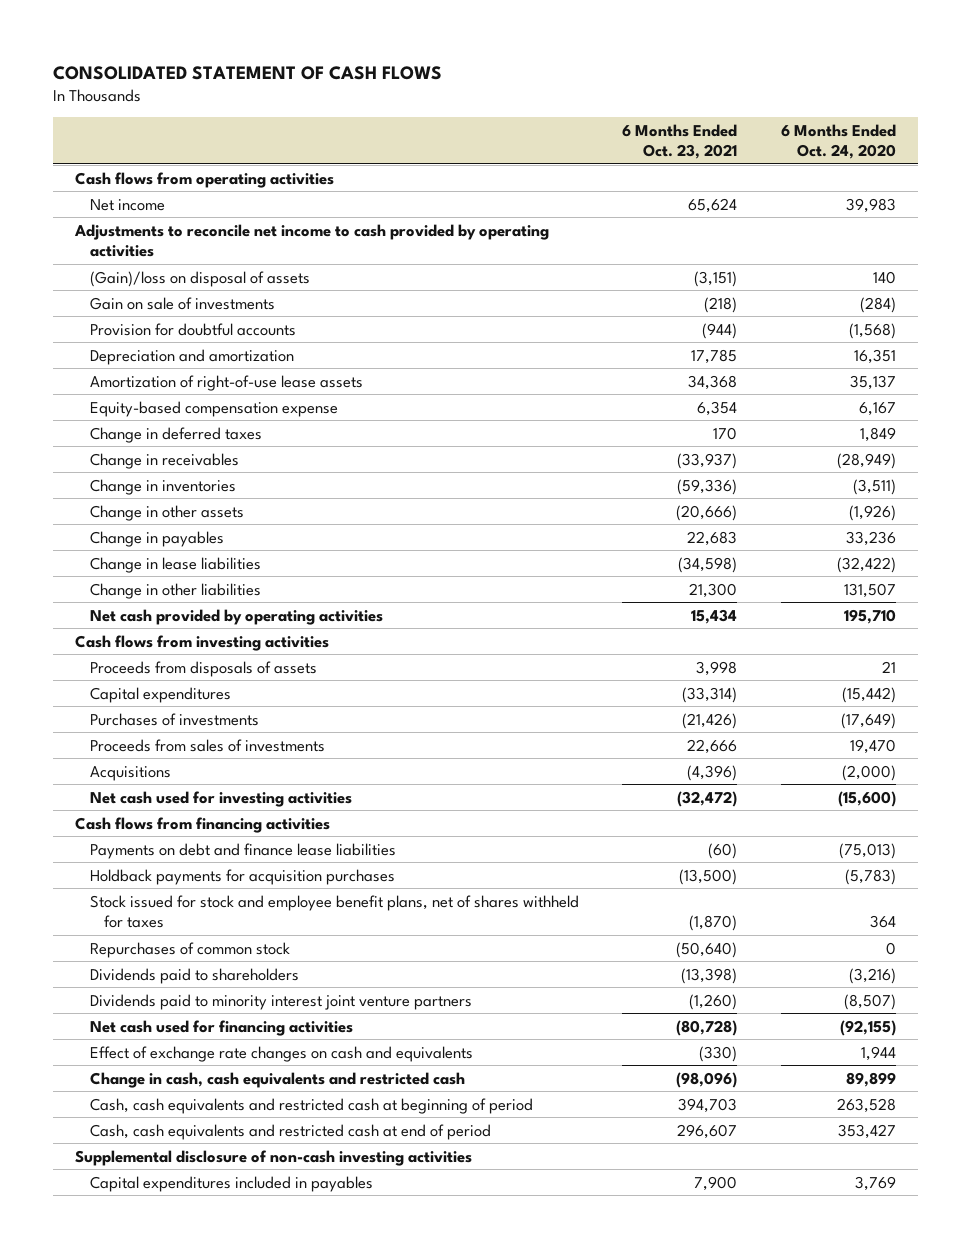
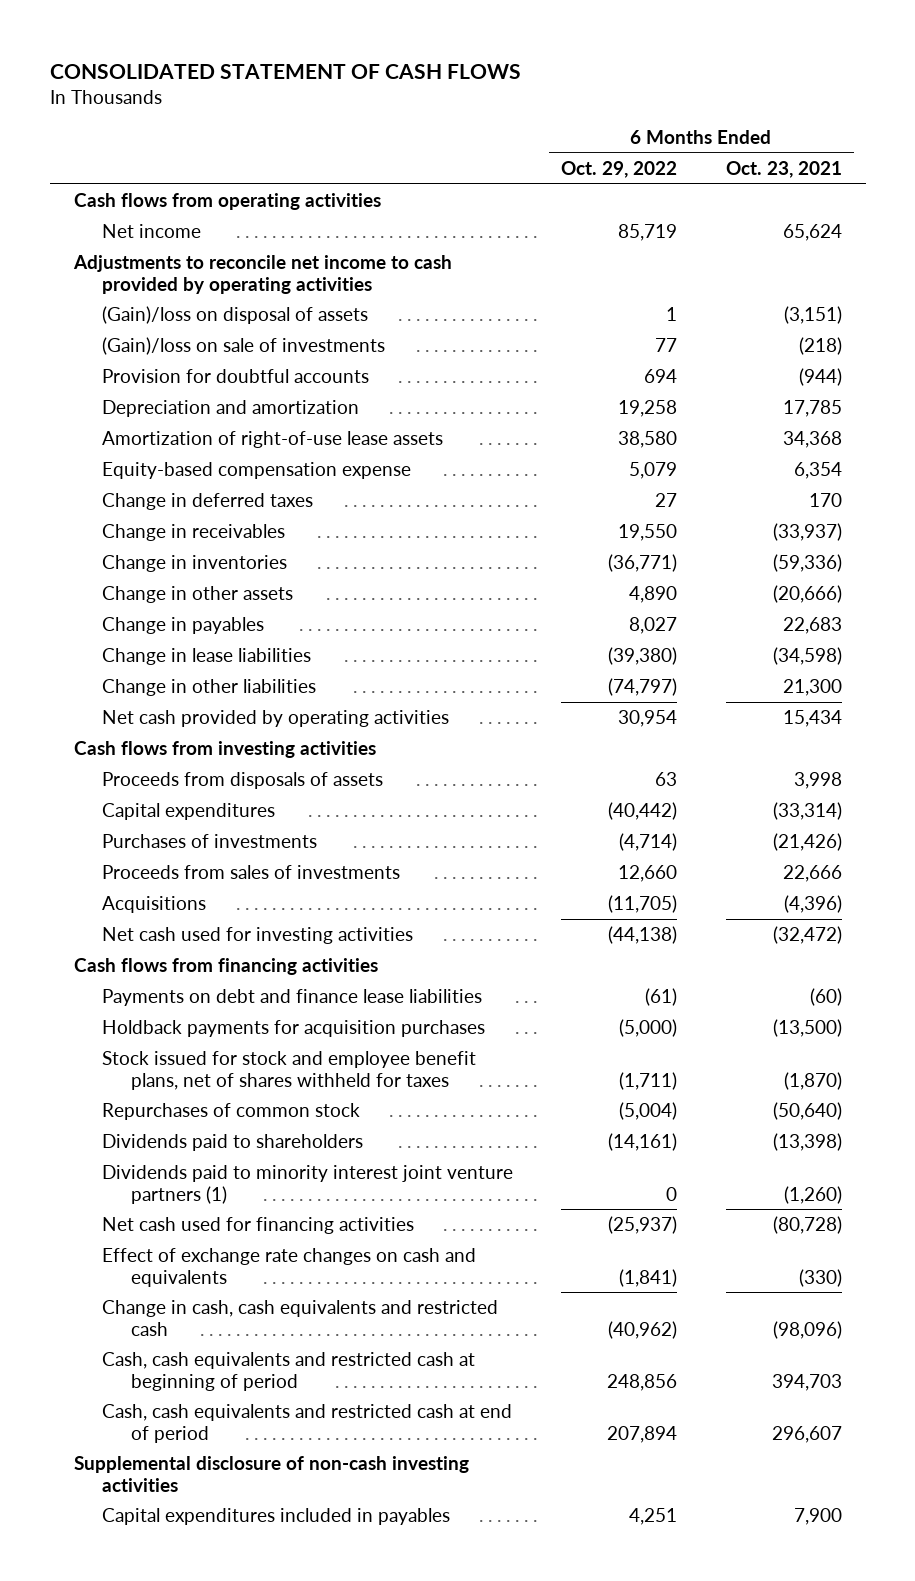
[780,123,896,160] 6 Months Ended Oct. 24, 2020 -> none
none -> [561,160,678,178] Oct. 29, 2022
[89,296,275,310] Gain on sale of investments -> [102,337,386,356] (Gain)/loss on sale of investments
[89,993,472,1010] Dividends paid to minority interest joint venture partners -> [102,1165,514,1204] Dividends paid to minority interest joint venture partners (1)

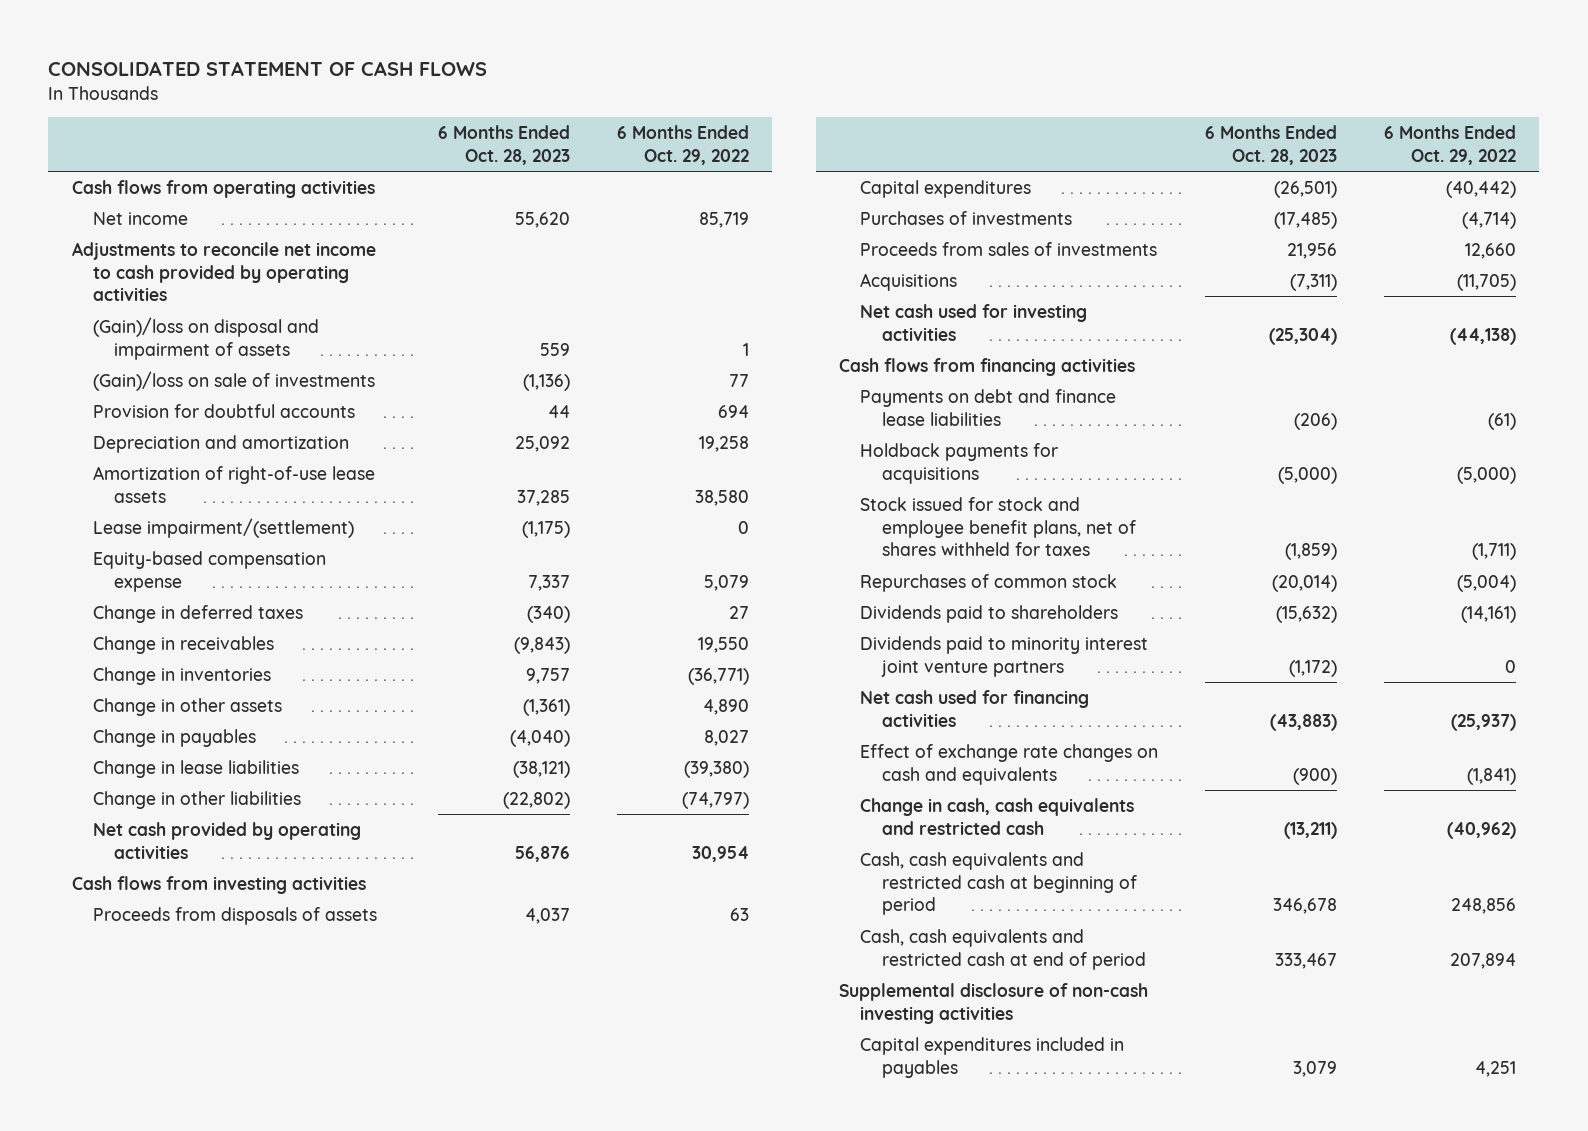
[725,160,842,178] Oct. 23, 2021 -> none
none -> [437,125,570,165] 6 Months Ended Oct. 28, 2023
[102,306,369,325] (Gain)/loss on disposal of assets -> [92,316,319,360] (Gain)/loss on disposal and impairment of assets
none -> [92,517,354,538] Lease impairment/(settlement)
[102,1020,486,1038] Holdback payments for acquisition purchases -> [860,442,1059,484] Holdback payments for acquisitions
[102,1165,514,1204] Dividends paid to minority interest joint venture partners (1) -> [860,635,1149,677] Dividends paid to minority interest joint venture partners

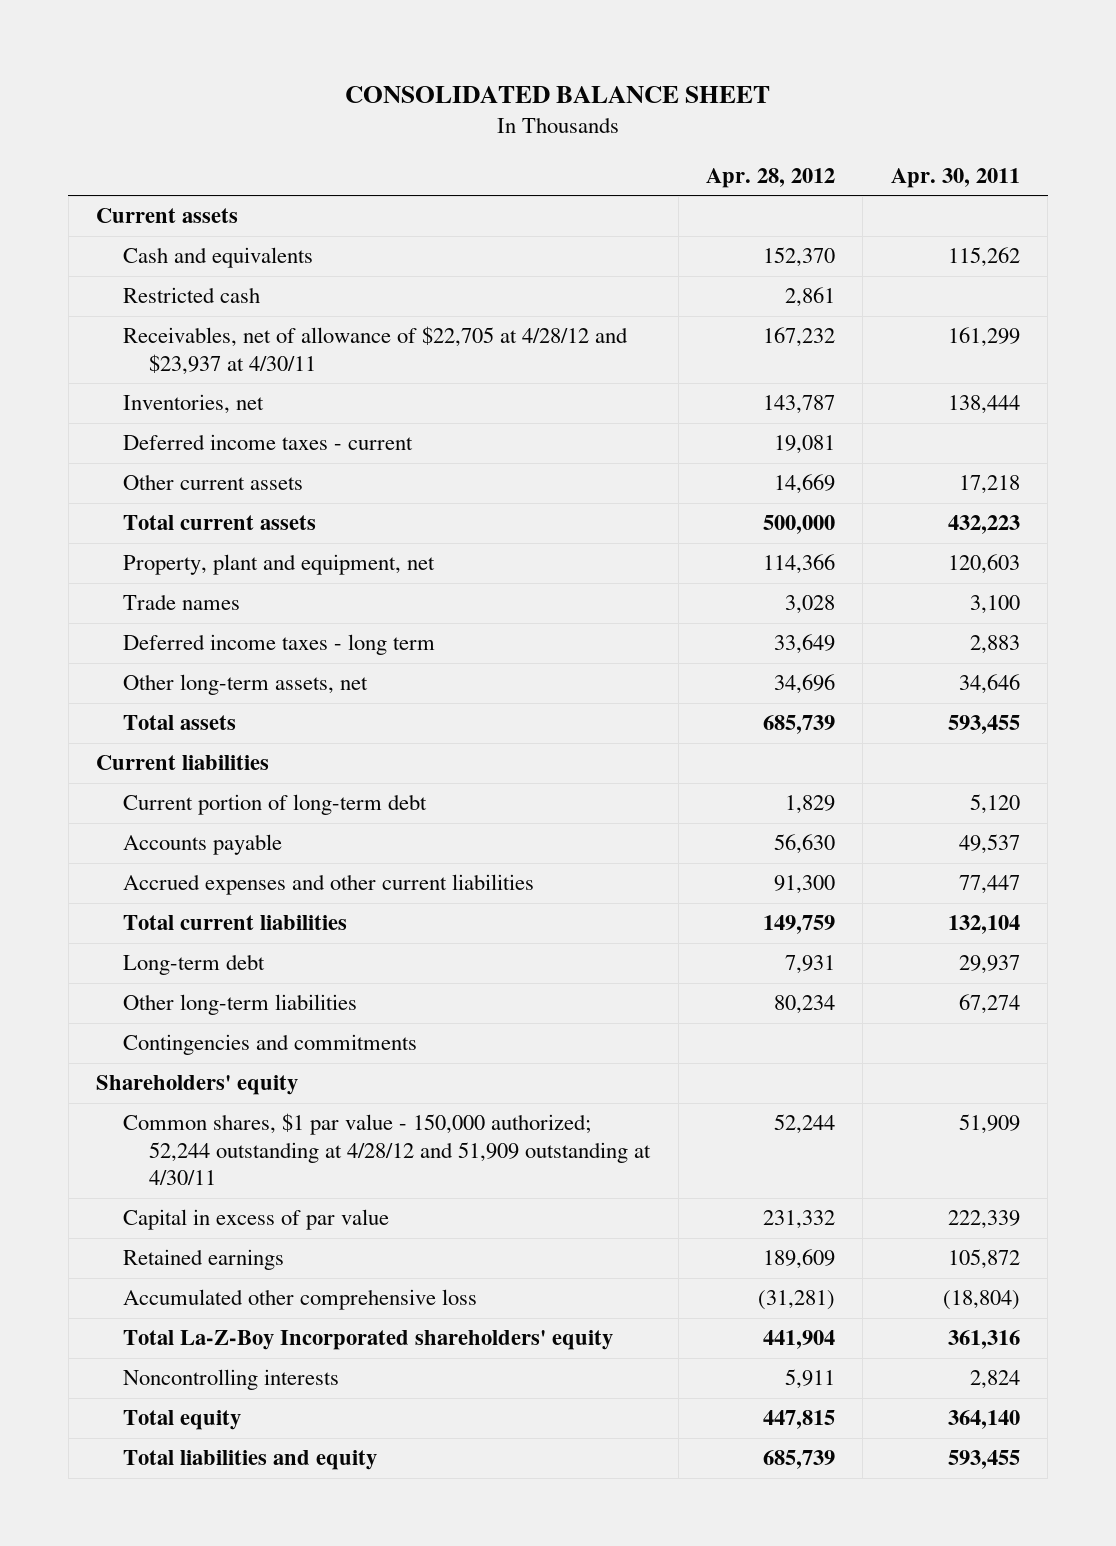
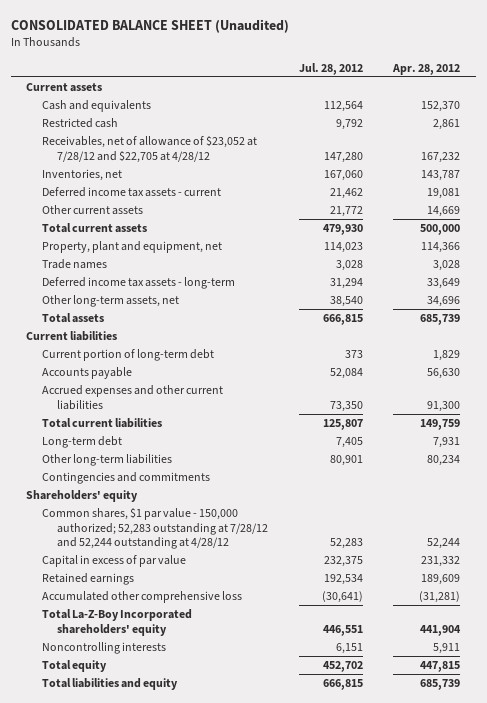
[344,85,770,103] CONSOLIDATED BALANCE SHEET -> [10,18,289,33] CONSOLIDATED BALANCE SHEET (Unaudited)
[890,167,1020,188] Apr. 30, 2011 -> none
none -> [298,62,363,75] Jul. 28, 2012
[122,326,628,375] Receivables, net of allowance of $22,705 at 4/28/12 and $23,937 at 4/30/11 -> [41,136,257,163] Receivables, net of allowance of $23,052 at 7/28/12 and $22,705 at 4/28/12
[122,434,413,451] Deferred income taxes - current -> [41,187,221,198] Deferred income tax assets - current
[122,634,435,656] Deferred income taxes - long term -> [41,277,235,290] Deferred income tax assets - long-term
[122,1113,652,1185] Common shares, $1 par value - 150,000 authorized; 52,244 outstanding at 4/28/12 and 51,909 outstanding at 4/30/11 -> [41,508,269,549] Common shares, $1 par value - 150,000 authorized; 52,283 outstanding at 7/28/12 and 52,244 outstanding at 4/28/12

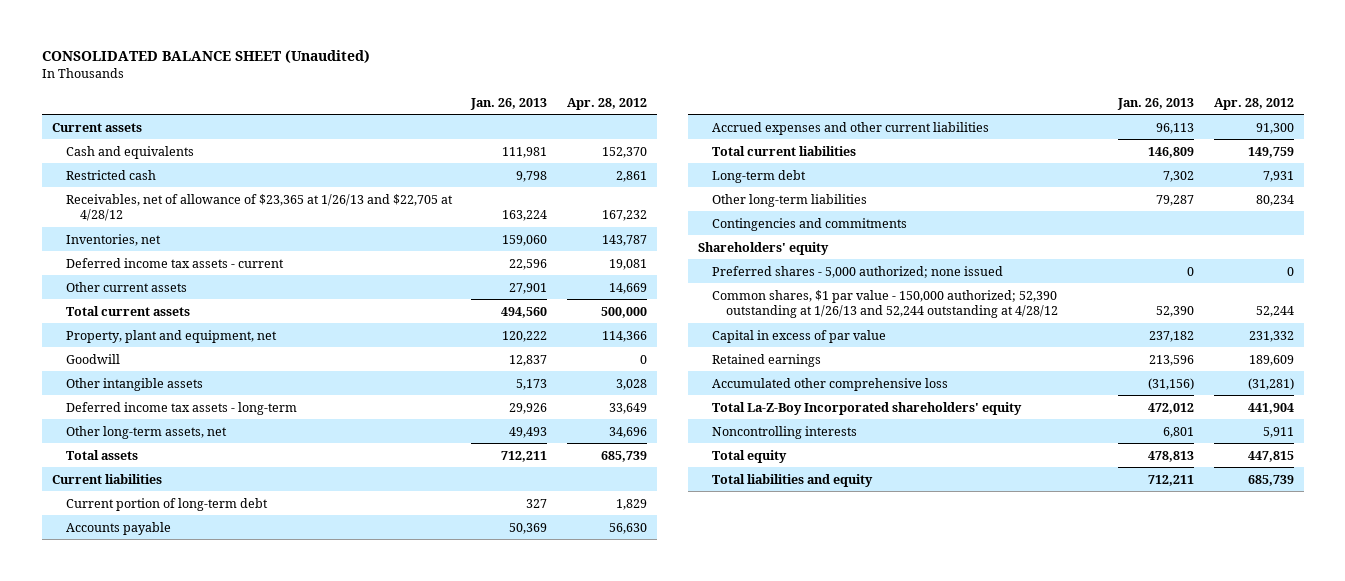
[298,62,363,75] Jul. 28, 2012 -> none
none -> [470,97,548,110] Jan. 26, 2013
[41,136,257,163] Receivables, net of allowance of $23,052 at 7/28/12 and $22,705 at 4/28/12 -> [65,193,453,222] Receivables, net of allowance of $23,365 at 1/26/13 and $22,705 at 4/28/12
none -> [65,353,120,364] Goodwill
[41,259,107,270] Trade names -> [65,377,203,391] Other intangible assets
none -> [712,265,1004,278] Preferred shares - 5,000 authorized; none issued
[41,508,269,549] Common shares, $1 par value - 150,000 authorized; 52,283 outstanding at 7/28/12 and 52,244 outstanding at 4/28/12 -> [712,289,1059,319] Common shares, $1 par value - 150,000 authorized; 52,390 outstanding at 1/26/13 and 52,244 outstanding at 4/28/12

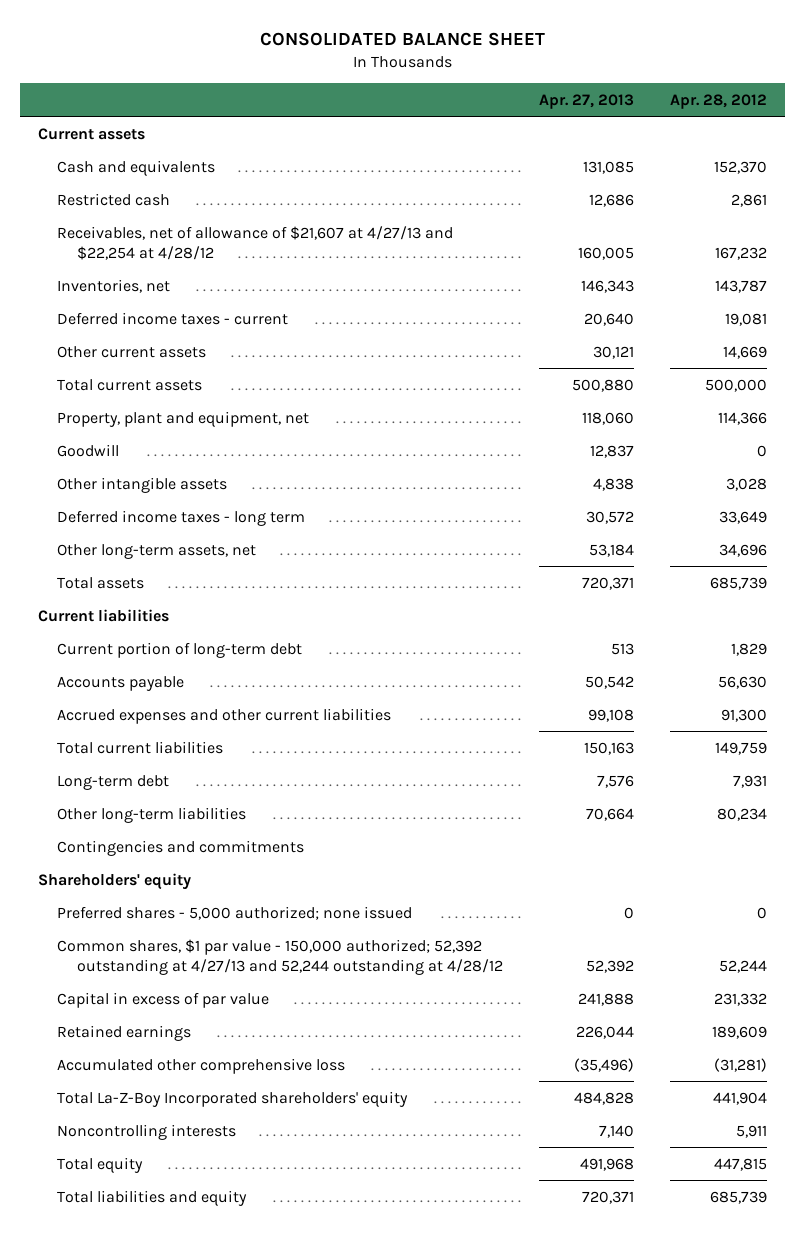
[41,49,370,63] CONSOLIDATED BALANCE SHEET (Unaudited) -> [259,32,545,47] CONSOLIDATED BALANCE SHEET
[470,97,548,110] Jan. 26, 2013 -> none
none -> [538,93,634,109] Apr. 27, 2013
[65,193,453,222] Receivables, net of allowance of $23,365 at 1/26/13 and $22,705 at 4/28/12 -> [57,225,454,260] Receivables, net of allowance of $21,607 at 4/27/13 and $22,254 at 4/28/12
[65,257,284,268] Deferred income tax assets - current -> [57,311,289,325] Deferred income taxes - current
[65,401,297,415] Deferred income tax assets - long-term -> [57,509,306,526] Deferred income taxes - long term
[712,289,1059,319] Common shares, $1 par value - 150,000 authorized; 52,390 outstanding at 1/26/13 and 52,244 outstanding at 4/28/12 -> [57,938,503,975] Common shares, $1 par value - 150,000 authorized; 52,392 outstanding at 4/27/13 and 52,244 outstanding at 4/28/12

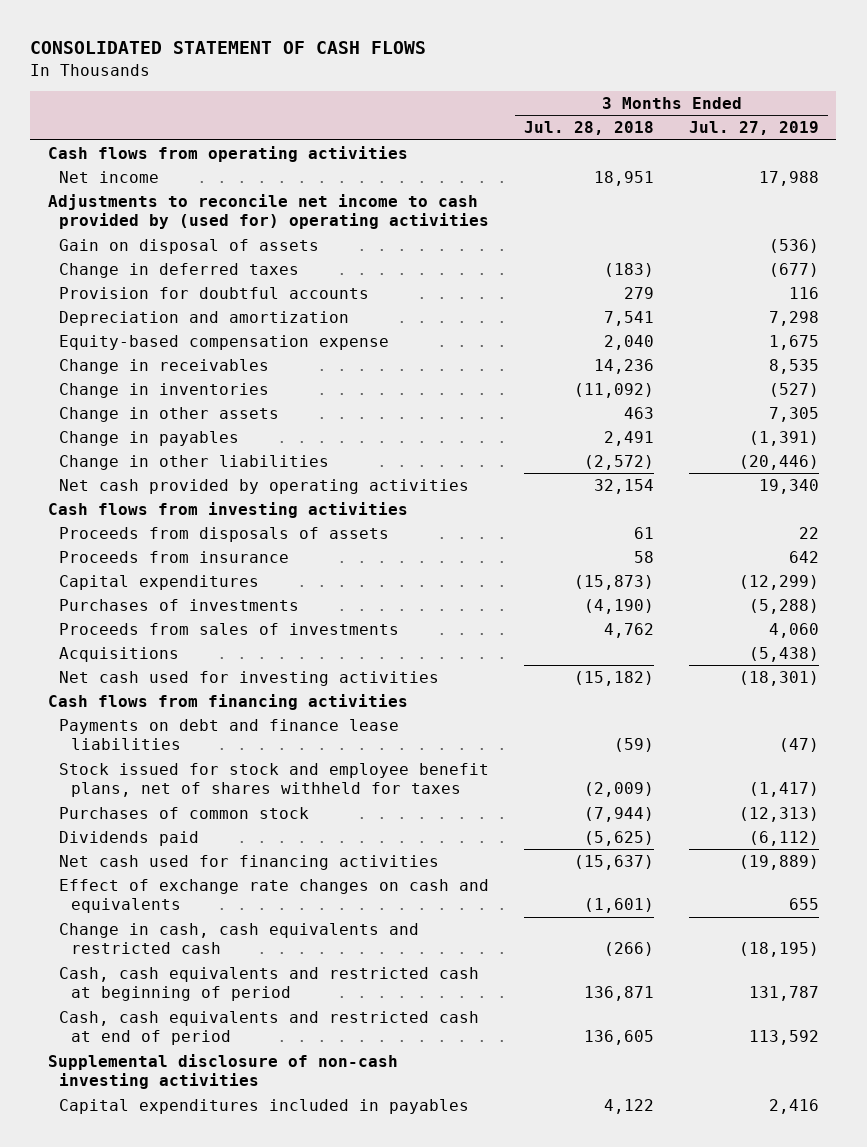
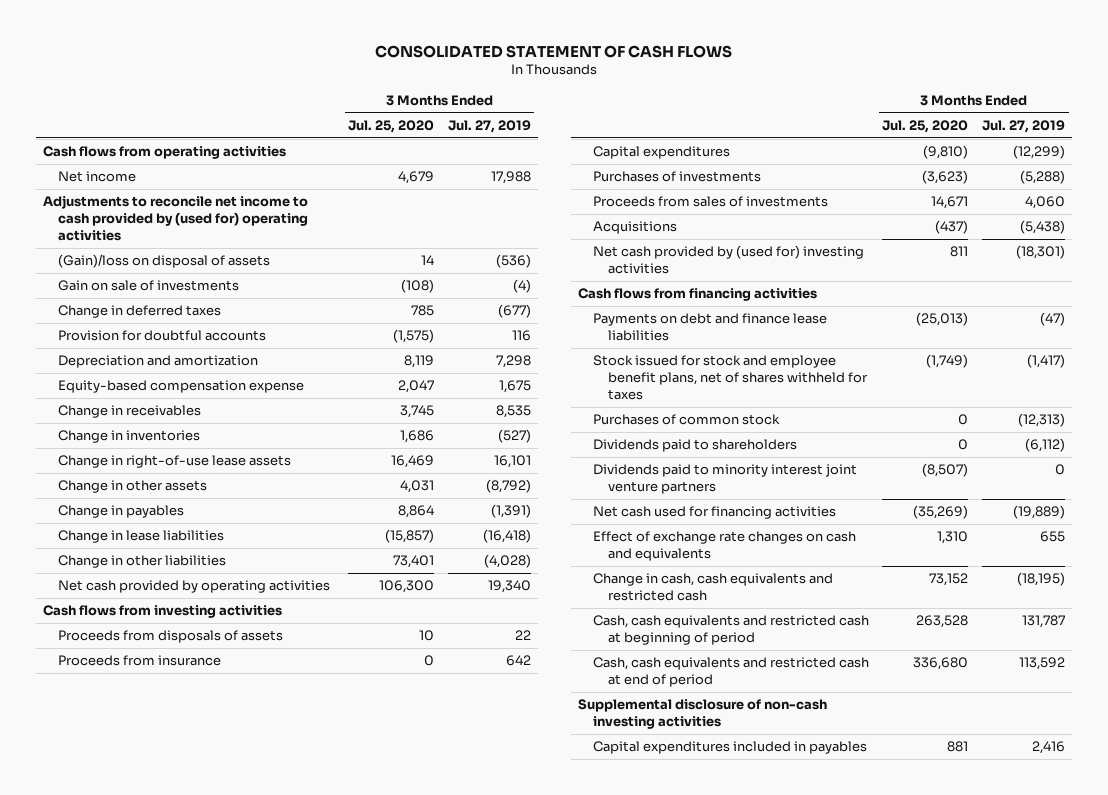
[524,121,655,136] Jul. 28, 2018 -> none
none -> [348,119,435,133] Jul. 25, 2020
[59,238,320,254] Gain on disposal of assets -> [58,254,271,269] (Gain)/loss on disposal of assets
none -> [58,280,240,292] Gain on sale of investments
none -> [58,455,292,469] Change in right-of-use lease assets
[769,406,820,422] 7,305 -> [485,479,531,494] (8,792)
none -> [58,530,225,544] Change in lease liabilities
[739,454,820,470] (20,446) -> [483,554,531,569] (4,028)
[59,670,440,686] Net cash used for investing activities -> [592,245,864,275] Net cash provided by (used for) investing activities
[59,830,200,846] Dividends paid -> [592,439,797,453] Dividends paid to shareholders
none -> [592,464,857,495] Dividends paid to minority interest joint venture partners

